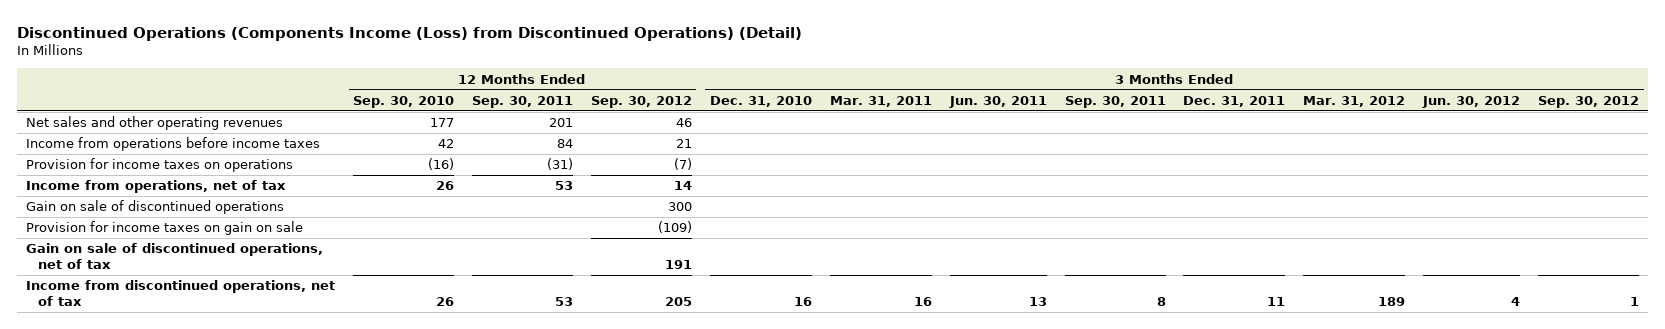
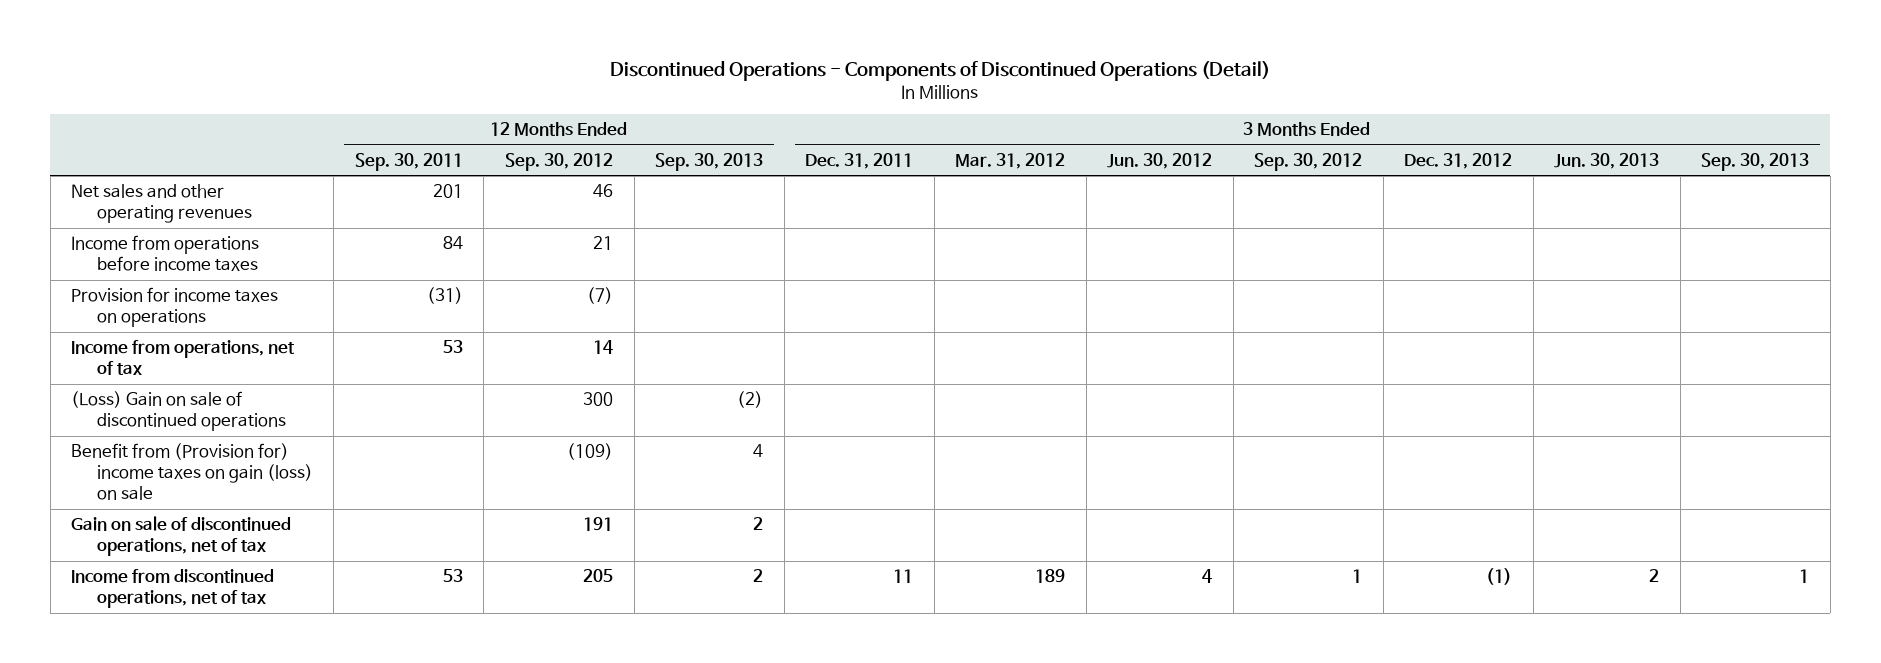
[17,26,803,41] Discontinued Operations (Components Income (Loss) from Discontinued Operations) (Detail) -> [610,60,1271,81] Discontinued Operations - Components of Discontinued Operations (Detail)
[353,96,455,109] Sep. 30, 2010 -> none
[709,96,812,108] Dec. 31, 2010 -> none
[829,96,932,108] Mar. 31, 2011 -> none
[948,96,1047,109] Jun. 30, 2011 -> none
[1064,96,1166,109] Sep. 30, 2011 -> none
none -> [655,152,764,171] Sep. 30, 2013
none -> [1404,152,1513,169] Dec. 31, 2012
none -> [1554,152,1660,169] Jun. 30, 2013
none -> [1701,152,1810,171] Sep. 30, 2013
[26,200,285,215] Gain on sale of discontinued operations -> [71,391,286,432] (Loss) Gain on sale of discontinued operations
[26,221,304,236] Provision for income taxes on gain on sale -> [71,443,313,501] Benefit from (Provision for) income taxes on gain (loss) on sale

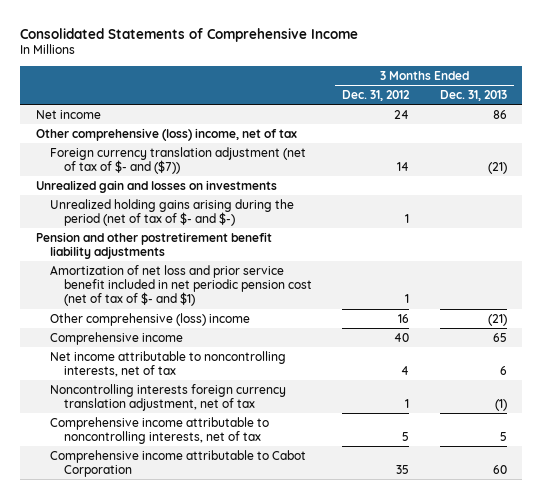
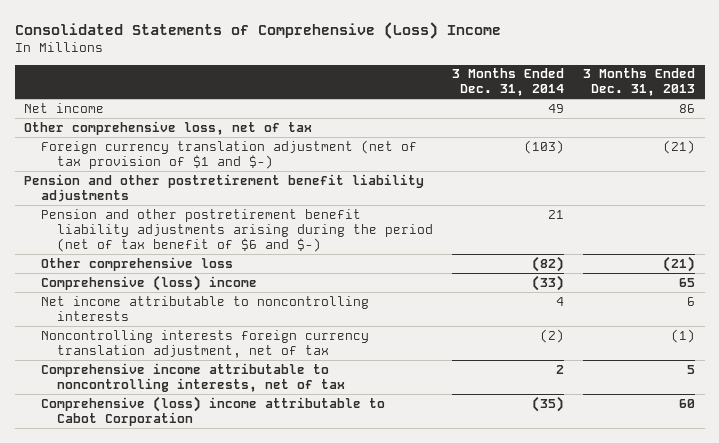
[20,27,359,42] Consolidated Statements of Comprehensive Income -> [14,21,501,39] Consolidated Statements of Comprehensive (Loss) Income
[342,89,411,101] Dec. 31, 2012 -> none
none -> [451,68,564,97] 3 Months Ended Dec. 31, 2014
[35,179,277,193] Unrealized gain and losses on investments -> none
[49,198,294,226] Unrealized holding gains arising during the period (net of tax of $- and $-) -> none
[35,127,297,141] Other comprehensive (loss) income, net of tax -> [24,120,313,135] Other comprehensive loss, net of tax
[49,146,306,174] Foreign currency translation adjustment (net of tax of $- and ($7)) -> [40,139,417,169] Foreign currency translation adjustment (net of tax provision of $1 and $-)
[49,264,312,307] Amortization of net loss and prior service benefit included in net periodic pension cost (net of tax of $- and $1) -> none
none -> [40,208,433,253] Pension and other postretirement benefit liability adjustments arising during the period (net of tax benefit of $6 and $-)
[49,312,250,326] Other comprehensive (loss) income -> [40,256,233,271] Other comprehensive loss
[49,331,183,345] Comprehensive income -> [40,274,257,291] Comprehensive (loss) income
[49,350,286,377] Net income attributable to noncontrolling interests, net of tax -> [40,295,369,321] Net income attributable to noncontrolling interests
[49,449,306,477] Comprehensive income attributable to Cabot Corporation -> [40,395,385,426] Comprehensive (loss) income attributable to Cabot Corporation

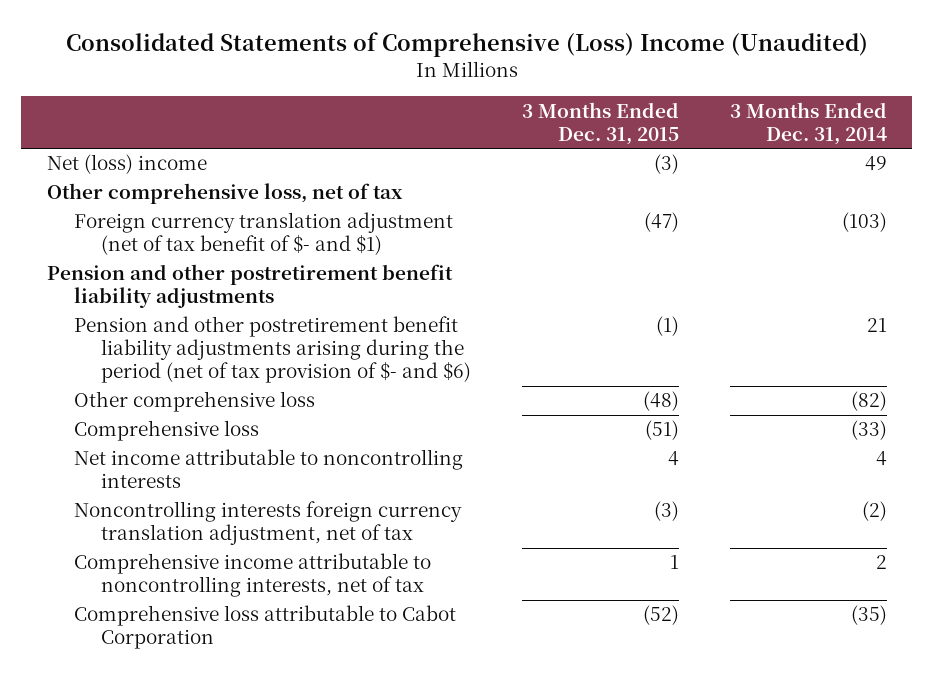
[14,21,501,39] Consolidated Statements of Comprehensive (Loss) Income -> [65,32,868,58] Consolidated Statements of Comprehensive (Loss) Income (Unaudited)
[583,68,696,97] 3 Months Ended Dec. 31, 2013 -> none
none -> [522,101,680,145] 3 Months Ended Dec. 31, 2015
[24,102,105,113] Net income -> [46,154,207,175] Net (loss) income
[40,139,417,169] Foreign currency translation adjustment (net of tax provision of $1 and $-) -> [74,212,454,256] Foreign currency translation adjustment (net of tax benefit of $- and $1)
[40,208,433,253] Pension and other postretirement benefit liability adjustments arising during the period (net of tax benefit of $6 and $-) -> [74,316,472,384] Pension and other postretirement benefit liability adjustments arising during the period (net of tax provision of $- and $6)
[40,274,257,291] Comprehensive (loss) income -> [74,420,260,442] Comprehensive loss
[40,395,385,426] Comprehensive (loss) income attributable to Cabot Corporation -> [74,605,457,650] Comprehensive loss attributable to Cabot Corporation

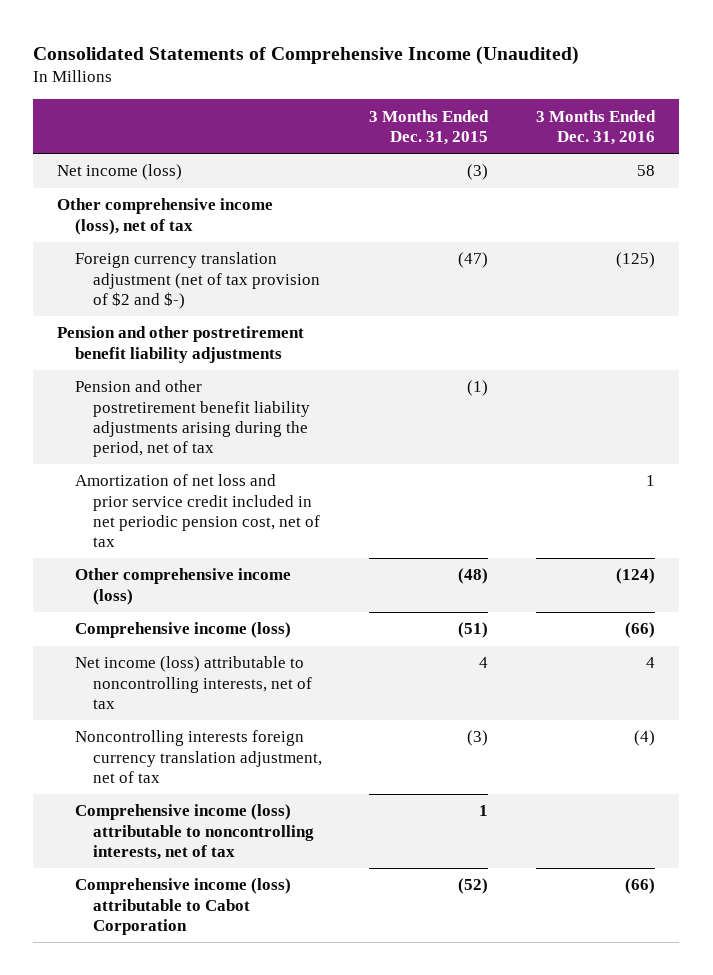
[65,32,868,58] Consolidated Statements of Comprehensive (Loss) Income (Unaudited) -> [33,45,580,65] Consolidated Statements of Comprehensive Income (Unaudited)
[729,101,887,145] 3 Months Ended Dec. 31, 2014 -> none
none -> [536,109,657,145] 3 Months Ended Dec. 31, 2016
[46,154,207,175] Net (loss) income -> [57,164,183,181] Net income (loss)
[46,183,403,205] Other comprehensive loss, net of tax -> [57,198,274,235] Other comprehensive income (loss), net of tax
[74,212,454,256] Foreign currency translation adjustment (net of tax benefit of $- and $1) -> [74,252,320,309] Foreign currency translation adjustment (net of tax provision of $2 and $-)
[74,316,472,384] Pension and other postretirement benefit liability adjustments arising during the period (net of tax provision of $- and $6) -> [74,380,310,457] Pension and other postretirement benefit liability adjustments arising during the period, net of tax
none -> [74,474,320,547] Amortization of net loss and prior service credit included in net periodic pension cost, net of tax
[74,391,316,413] Other comprehensive loss -> [74,568,291,605] Other comprehensive income (loss)
[74,420,260,442] Comprehensive loss -> [74,622,291,639] Comprehensive income (loss)
[74,449,464,489] Net income attributable to noncontrolling interests -> [74,656,312,709] Net income (loss) attributable to noncontrolling interests, net of tax
[74,553,432,598] Comprehensive income attributable to noncontrolling interests, net of tax -> [74,804,314,860] Comprehensive income (loss) attributable to noncontrolling interests, net of tax
[74,605,457,650] Comprehensive loss attributable to Cabot Corporation -> [74,878,291,935] Comprehensive income (loss) attributable to Cabot Corporation

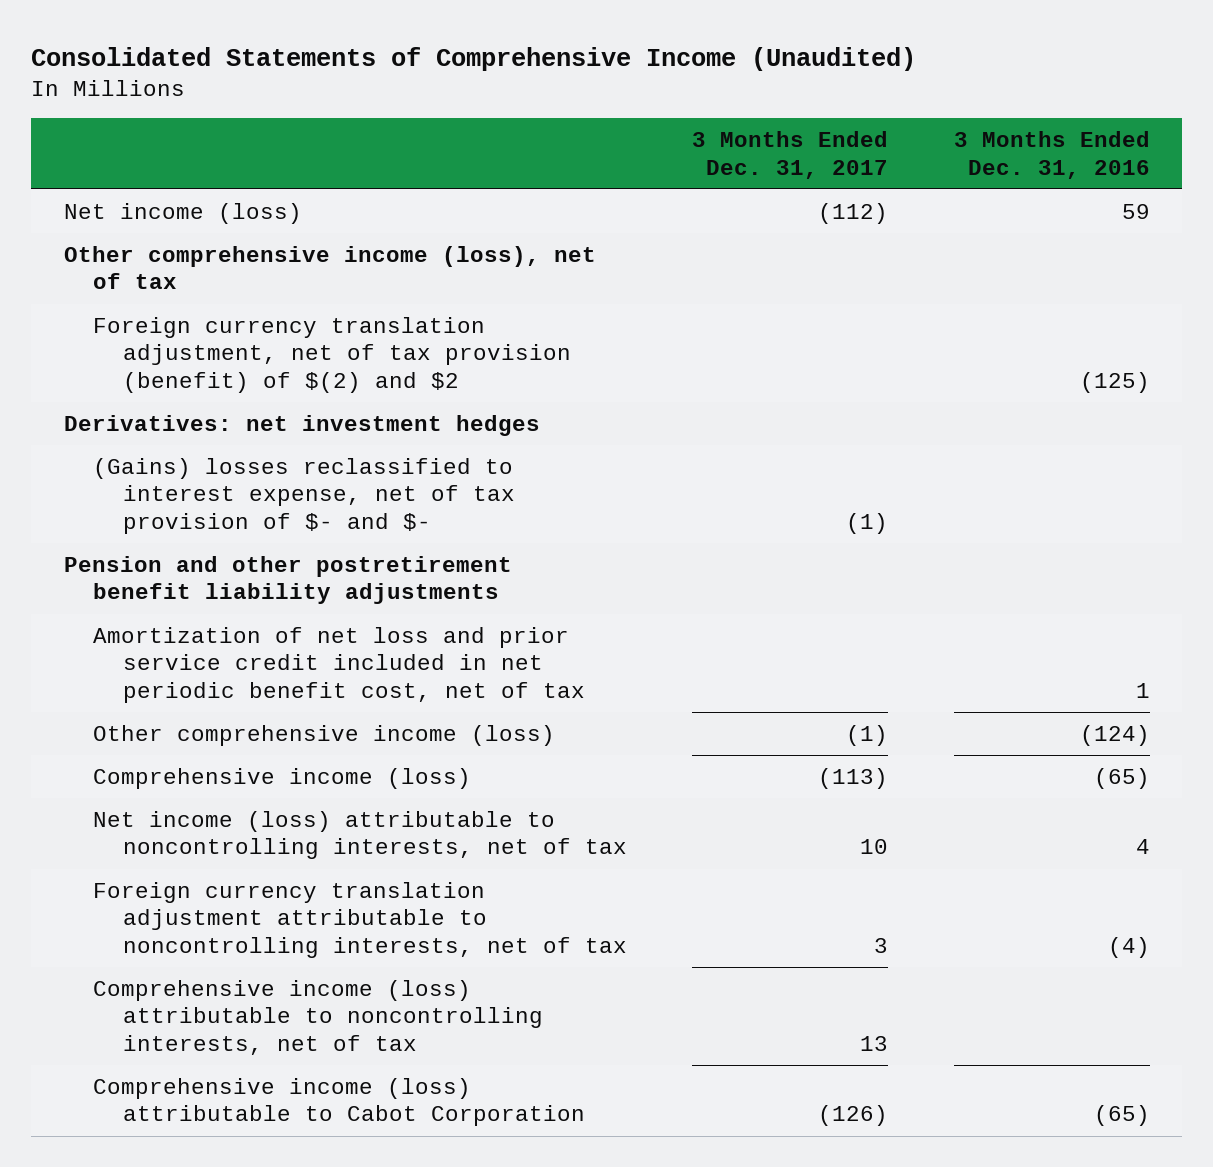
[369,109,490,145] 3 Months Ended Dec. 31, 2015 -> none
none -> [692,131,889,179] 3 Months Ended Dec. 31, 2017
[637,165,656,177] 58 -> [1121,203,1150,219] 59
[74,252,320,309] Foreign currency translation adjustment (net of tax provision of $2 and $-) -> [93,316,571,393] Foreign currency translation adjustment, net of tax provision (benefit) of $(2) and $2
none -> [63,414,540,436] Derivatives: net investment hedges
none -> [93,457,515,534] (Gains) losses reclassified to interest expense, net of tax provision of $- and $-
[74,380,310,457] Pension and other postretirement benefit liability adjustments arising during the period, net of tax -> none
[74,474,320,547] Amortization of net loss and prior service credit included in net periodic pension cost, net of tax -> [93,626,585,703] Amortization of net loss and prior service credit included in net periodic benefit cost, net of tax
[625,622,656,639] (66) -> [1093,767,1150,789] (65)
[74,730,322,783] Noncontrolling interests foreign currency translation adjustment, net of tax -> [93,881,627,958] Foreign currency translation adjustment attributable to noncontrolling interests, net of tax
[625,878,656,895] (66) -> [1093,1105,1150,1127] (65)

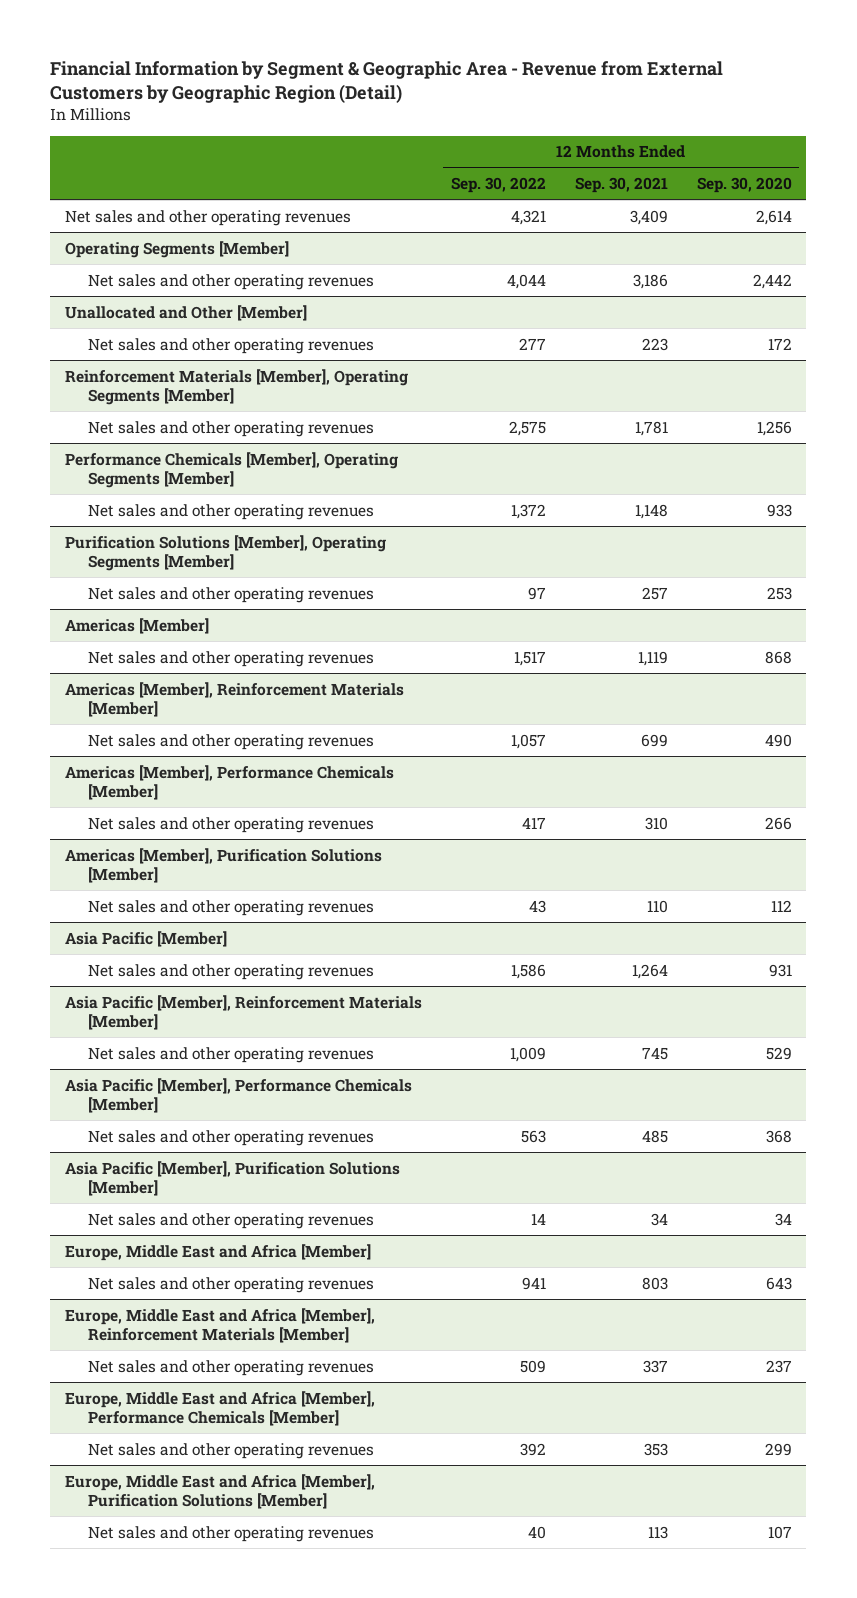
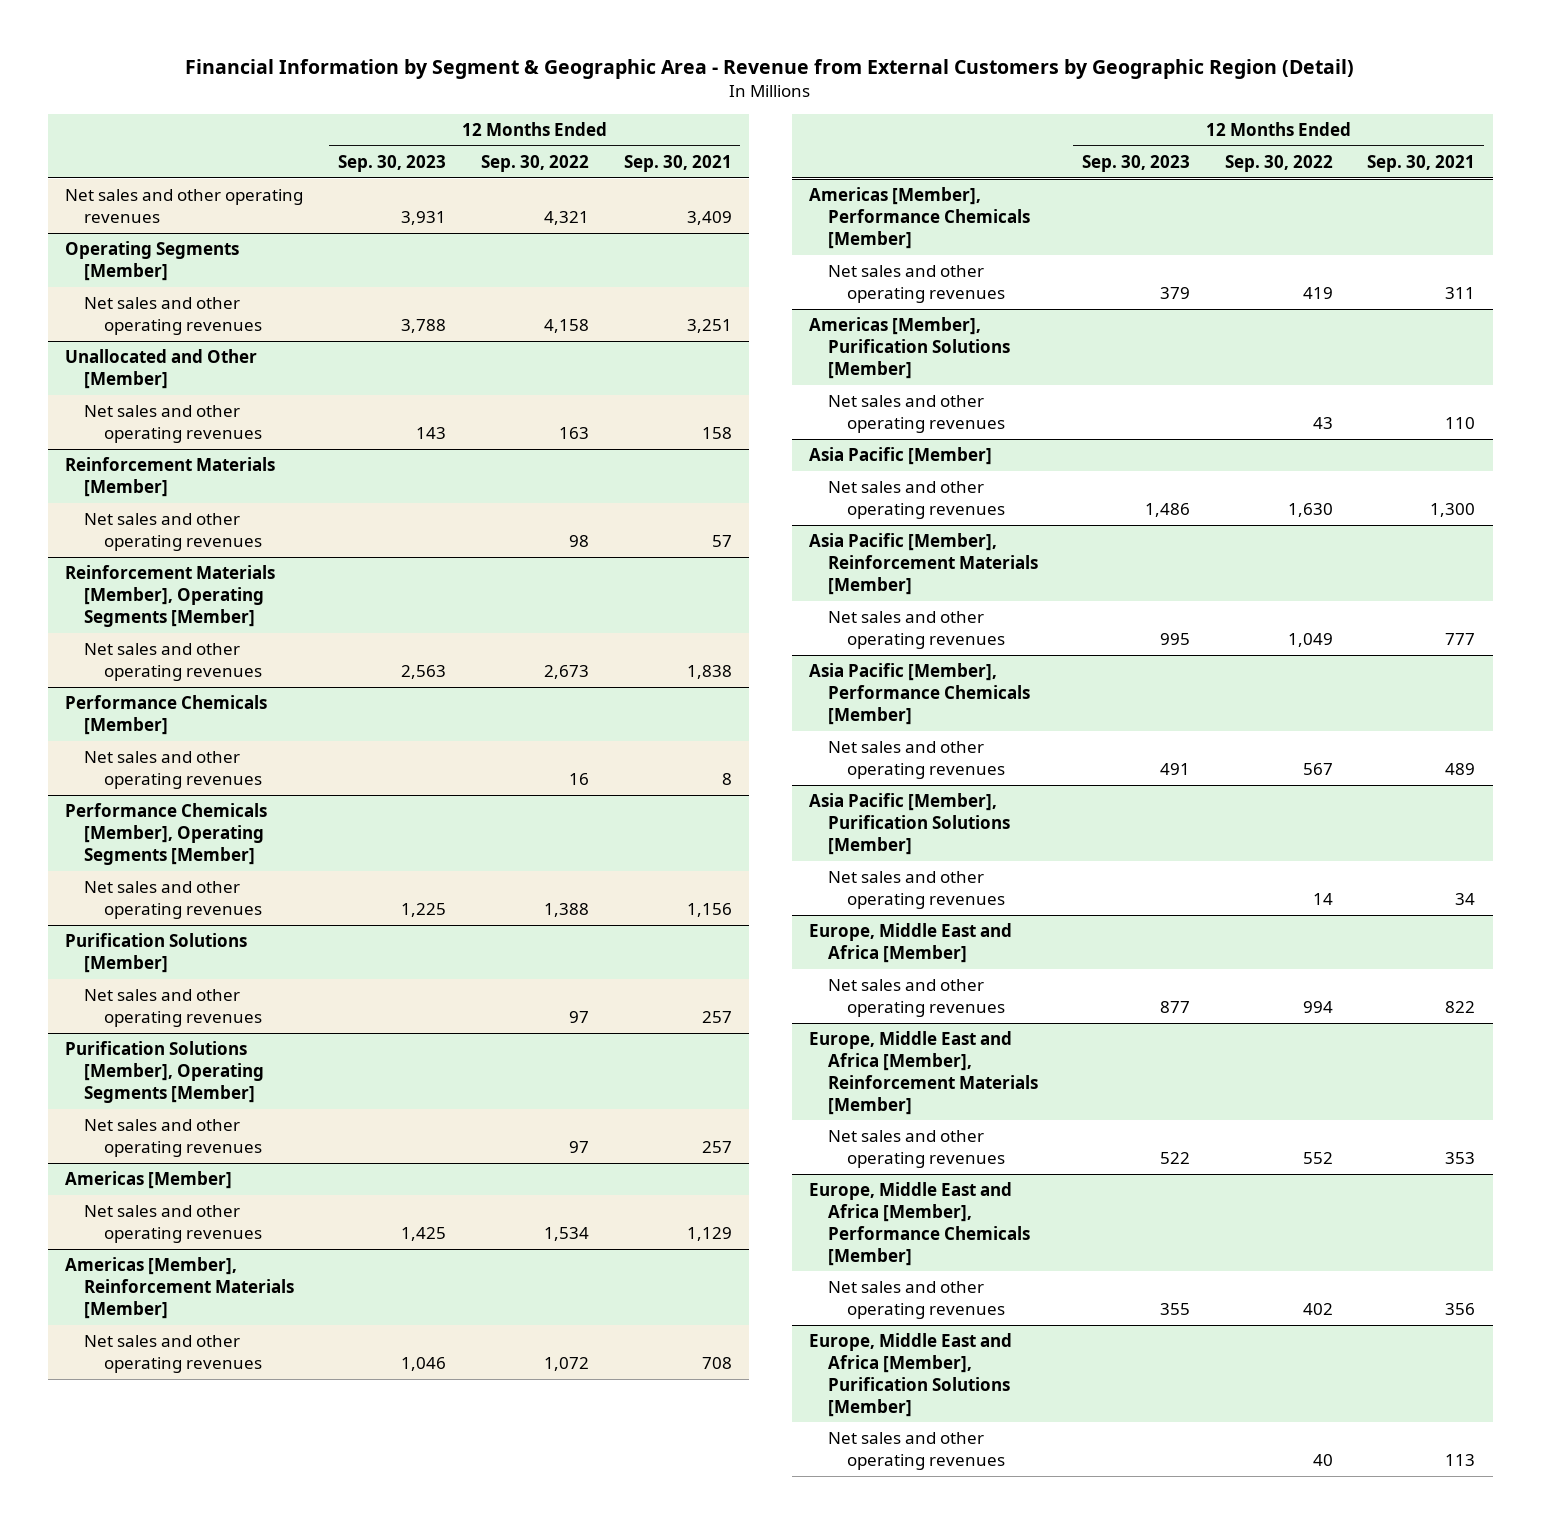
[696,177,792,194] Sep. 30, 2020 -> none
none -> [337,155,446,173] Sep. 30, 2023
[506,273,546,289] 4,044 -> [543,318,589,333] 4,158
[632,273,668,289] 3,186 -> [686,318,732,333] 3,251
[518,337,546,350] 277 -> [558,426,589,439] 163
[641,337,668,351] 223 -> [701,426,732,439] 158
none -> [65,457,276,497] Reinforcement Materials [Member]
none -> [84,513,262,551] Net sales and other operating revenues
[508,420,546,436] 2,575 -> [543,664,589,679] 2,673
[634,420,668,436] 1,781 -> [686,664,732,679] 1,838
none -> [65,695,268,735] Performance Chemicals [Member]
none -> [84,751,262,789] Net sales and other operating revenues
[510,503,546,519] 1,372 -> [543,902,589,917] 1,388
[634,503,668,519] 1,148 -> [686,902,732,917] 1,156
none -> [65,933,248,973] Purification Solutions [Member]
none -> [84,989,262,1027] Net sales and other operating revenues
[513,650,546,666] 1,517 -> [543,1226,589,1241] 1,534
[637,650,668,666] 1,119 -> [686,1226,732,1241] 1,129
[510,733,546,749] 1,057 -> [543,1356,589,1371] 1,072
[640,733,668,747] 699 -> [701,1356,732,1369] 708
[521,816,546,829] 417 -> [1302,286,1333,299] 419
[644,816,668,830] 310 -> [1445,286,1476,299] 311
[510,963,546,979] 1,586 -> [1287,502,1333,517] 1,630
[631,963,668,979] 1,264 -> [1430,502,1476,517] 1,300
[509,1046,546,1062] 1,009 -> [1287,632,1333,647] 1,049
[641,1046,668,1060] 745 -> [1445,632,1476,645] 777
[520,1129,546,1143] 563 -> [1302,762,1333,775] 567
[641,1129,668,1143] 485 -> [1445,762,1476,775] 489
[521,1276,546,1290] 941 -> [1302,1000,1333,1013] 994
[641,1276,668,1290] 803 -> [1445,1000,1476,1013] 822
[519,1359,546,1373] 509 -> [1302,1151,1333,1164] 552
[642,1359,668,1373] 337 -> [1445,1151,1476,1164] 353
[519,1442,546,1456] 392 -> [1302,1302,1333,1315] 402
[643,1442,668,1456] 353 -> [1445,1302,1476,1315] 356

